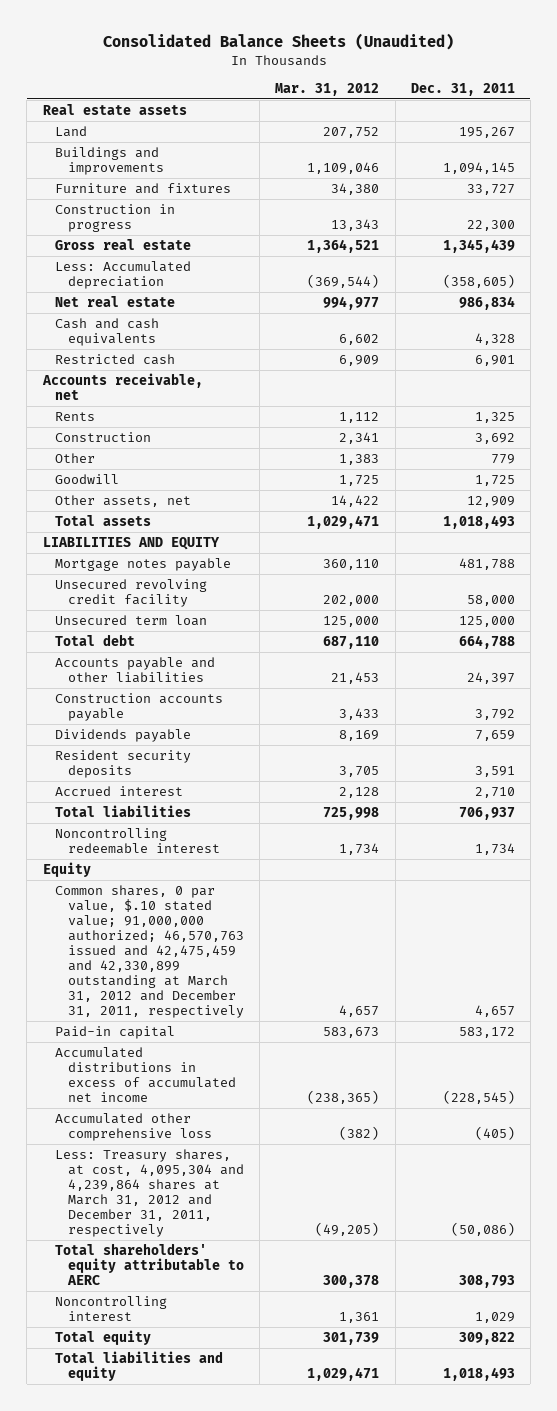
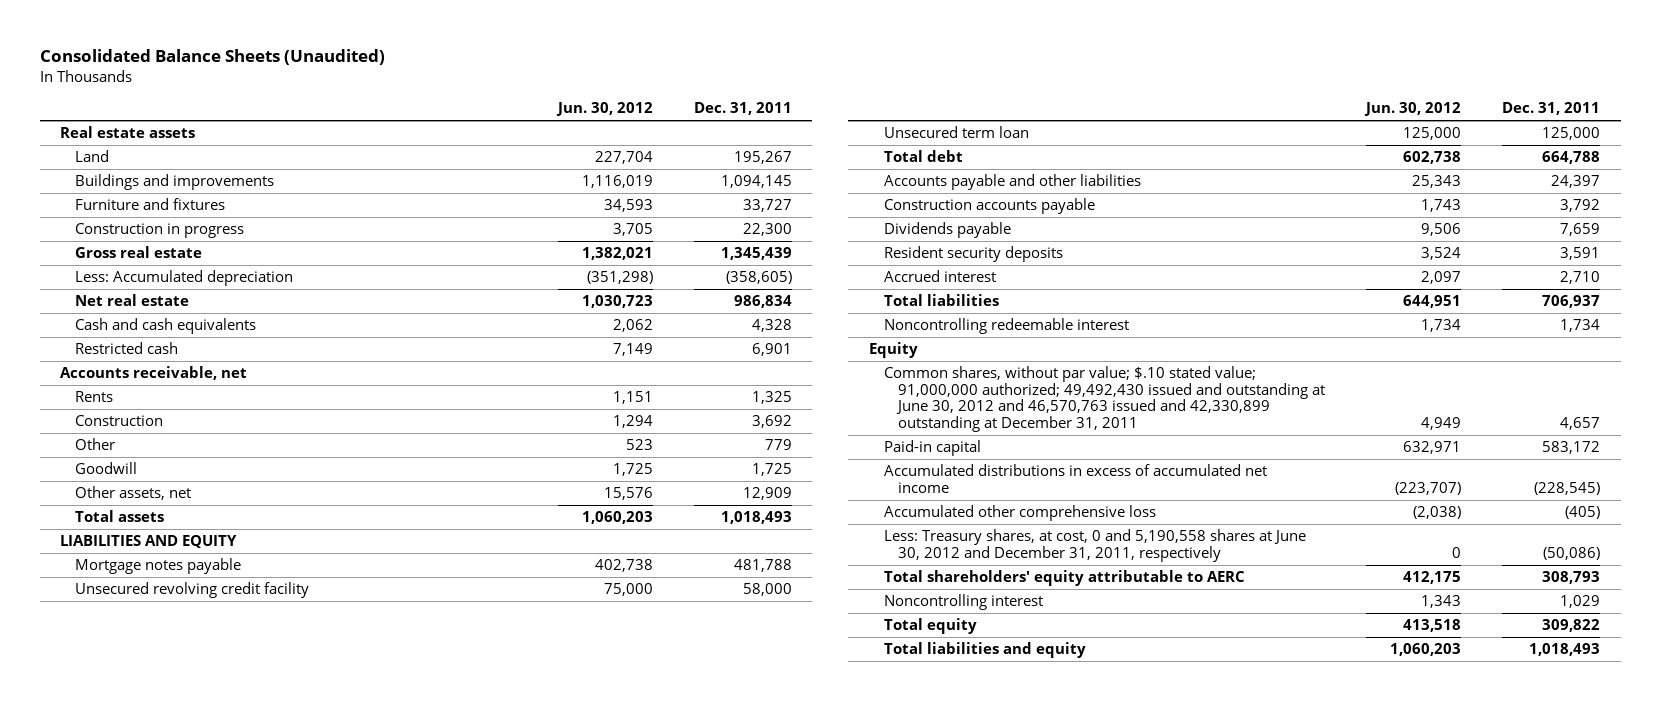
[275,82,380,96] Mar. 31, 2012 -> none
none -> [555,102,653,117] Jun. 30, 2012
[55,884,245,1019] Common shares, 0 par value, $.10 stated value; 91,000,000 authorized; 46,570,763 issued and 42,475,459 and 42,330,899 outstanding at March 31, 2012 and December 31, 2011, respectively -> [883,366,1326,433] Common shares, without par value; $.10 stated value; 91,000,000 authorized; 49,492,430 issued and outstanding at June 30, 2012 and 46,570,763 issued and 42,330,899 outstanding at December 31, 2011
[55,1148,245,1238] Less: Treasury shares, at cost, 4,095,304 and 4,239,864 shares at March 31, 2012 and December 31, 2011, respectively -> [883,529,1306,562] Less: Treasury shares, at cost, 0 and 5,190,558 shares at June 30, 2012 and December 31, 2011, respectively

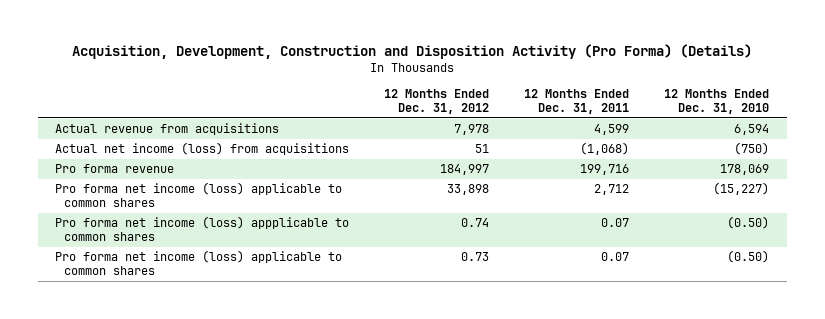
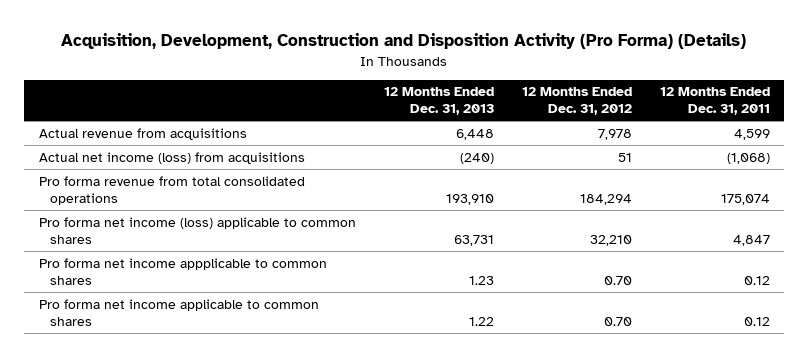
[664,89,770,114] 12 Months Ended Dec. 31, 2010 -> none
none -> [383,87,494,116] 12 Months Ended Dec. 31, 2013
[55,164,175,174] Pro forma revenue -> [38,175,305,205] Pro forma revenue from total consolidated operations
[440,164,490,176] 184,997 -> [579,193,632,205] 184,294
[580,164,630,176] 199,716 -> [721,193,771,205] 175,074
[447,184,490,196] 33,898 -> [589,234,632,246] 32,210
[594,184,630,196] 2,712 -> [733,234,771,246] 4,847
[55,216,350,241] Pro forma net income (loss) appplicable to common shares -> [38,257,327,285] Pro forma net income appplicable to common shares
[461,218,490,228] 0.74 -> [603,275,632,285] 0.70
[601,218,630,228] 0.07 -> [744,275,771,285] 0.12
[55,250,343,275] Pro forma net income (loss) applicable to common shares -> [38,298,319,326] Pro forma net income applicable to common shares
[461,252,490,262] 0.73 -> [603,316,632,326] 0.70
[601,252,630,262] 0.07 -> [744,316,771,326] 0.12

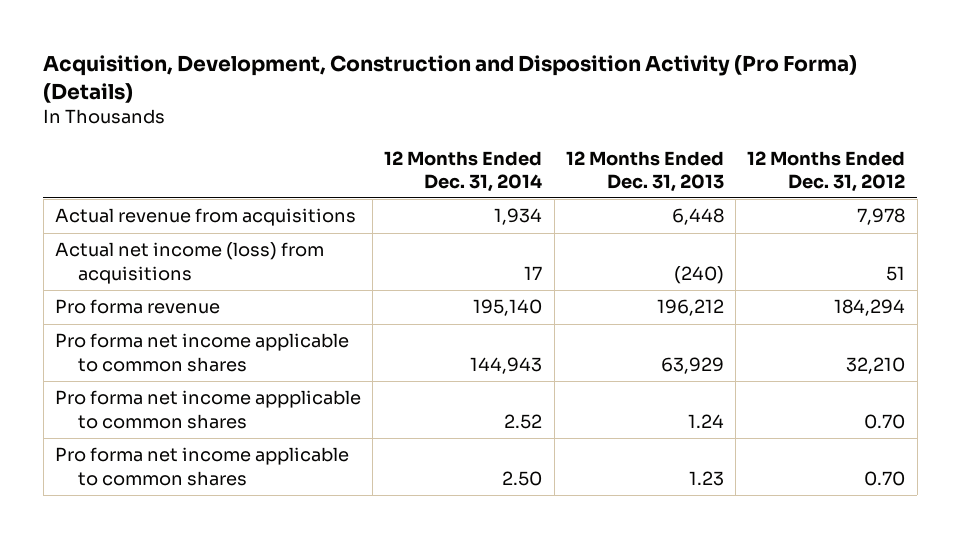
[660,87,771,116] 12 Months Ended Dec. 31, 2011 -> none
none -> [384,150,543,192] 12 Months Ended Dec. 31, 2014
[38,175,305,205] Pro forma revenue from total consolidated operations -> [54,299,220,315] Pro forma revenue
[445,193,494,205] 193,910 -> [656,299,724,317] 196,212
[38,216,356,244] Pro forma net income (loss) applicable to common shares -> [54,333,349,372] Pro forma net income applicable to common shares
[453,234,494,246] 63,731 -> [660,356,724,374] 63,929
[468,275,494,285] 1.23 -> [687,413,724,428] 1.24
[468,316,494,326] 1.22 -> [688,470,724,486] 1.23

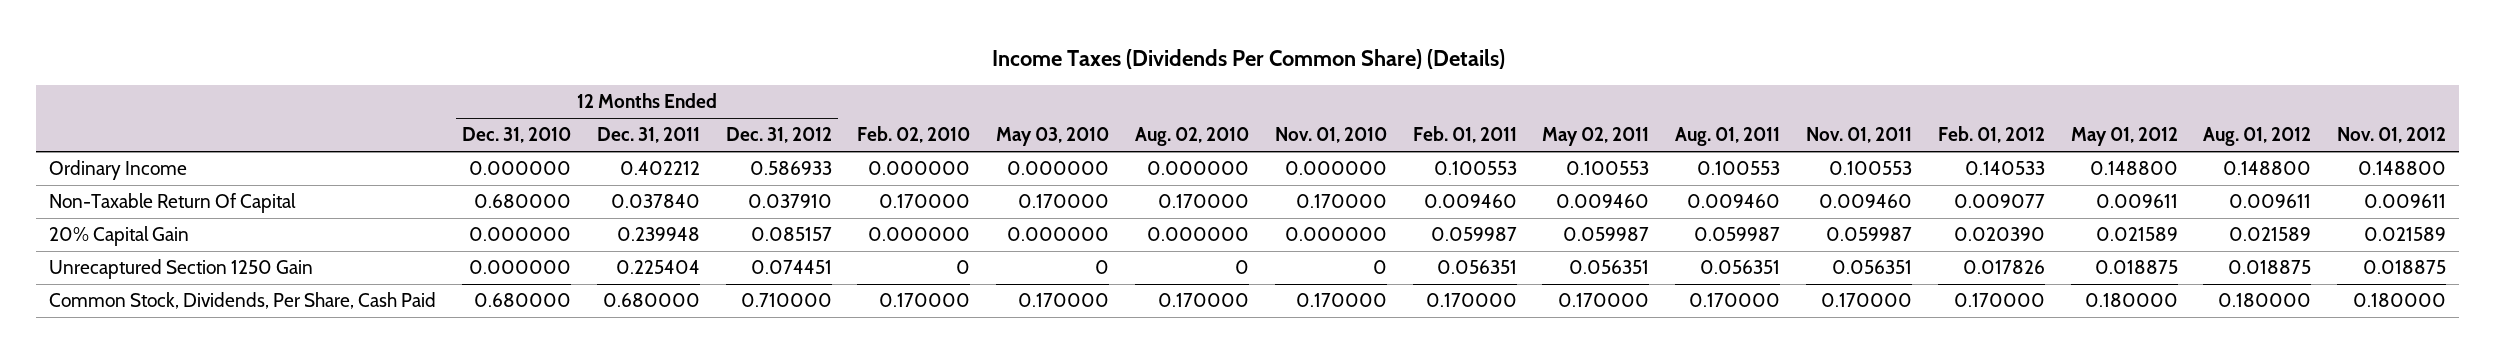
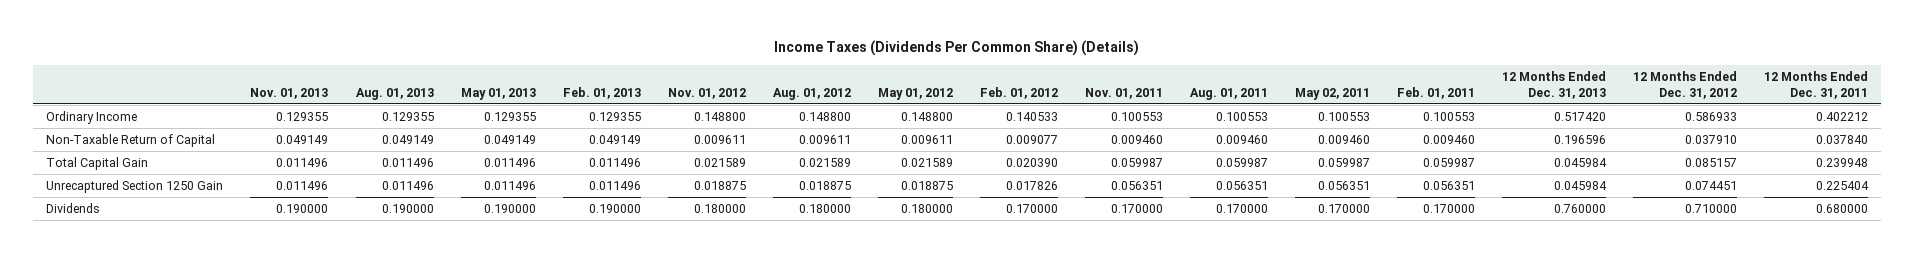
[462,127,572,144] Dec. 31, 2010 -> none
[857,126,971,144] Feb. 02, 2010 -> none
[996,127,1110,147] May 03, 2010 -> none
[1134,127,1249,147] Aug. 02, 2010 -> none
[1274,127,1387,144] Nov. 01, 2010 -> none
none -> [250,87,329,99] Nov. 01, 2013
none -> [355,87,434,100] Aug. 01, 2013
none -> [460,87,536,100] May 01, 2013
none -> [562,86,641,99] Feb. 01, 2013
none -> [1501,70,1606,99] 12 Months Ended Dec. 31, 2013
[49,193,297,214] Non-Taxable Return Of Capital -> [46,134,216,148] Non-Taxable Return of Capital
[49,226,190,247] 20% Capital Gain -> [46,157,149,171] Total Capital Gain
[49,292,437,310] Common Stock, Dividends, Per Share, Cash Paid -> [46,203,101,214] Dividends

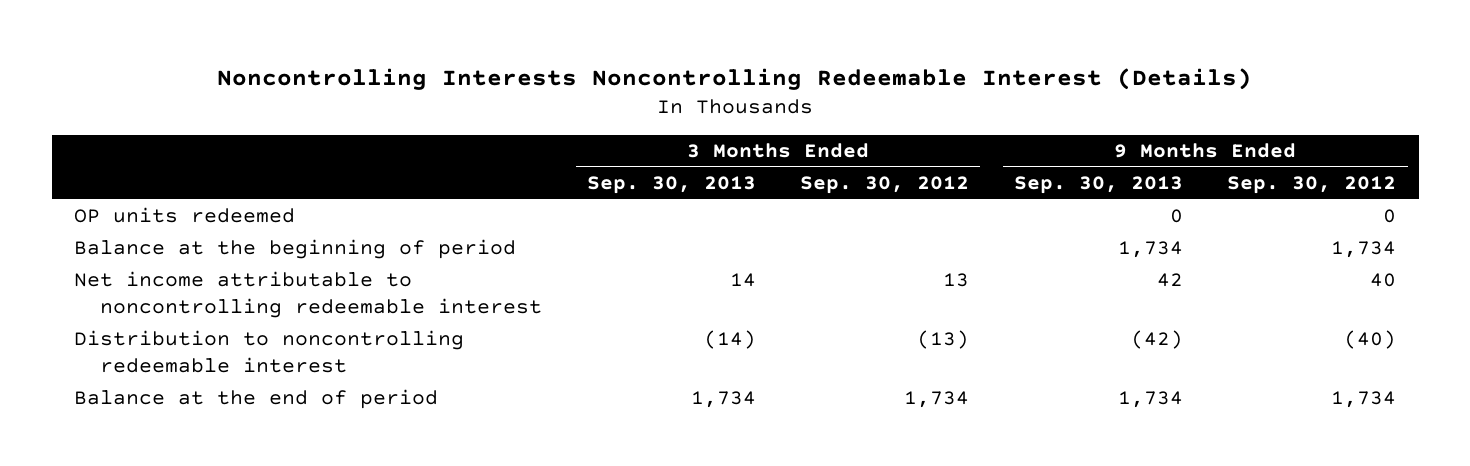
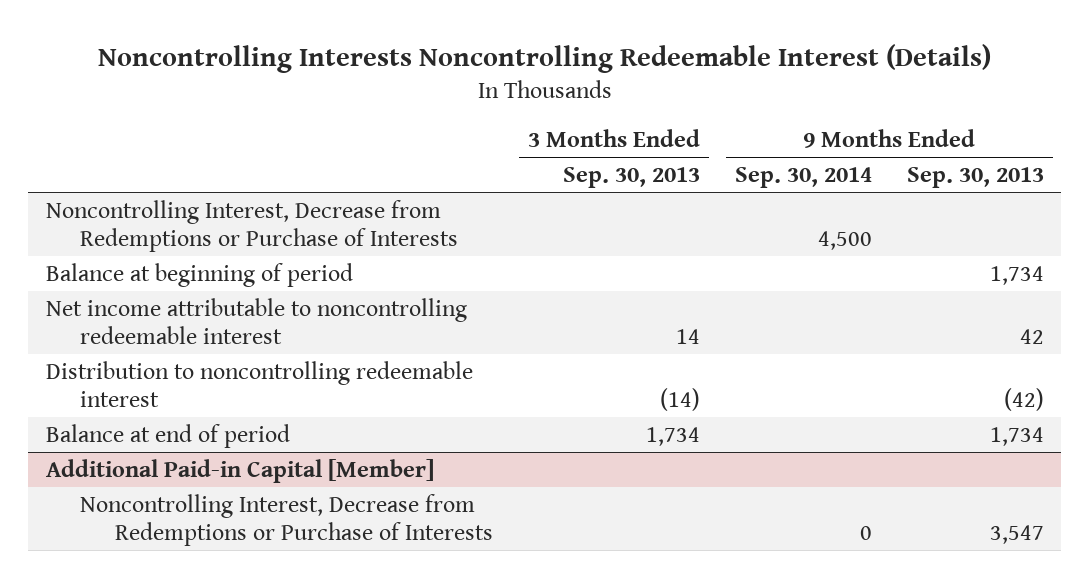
[800,176,970,195] Sep. 30, 2012 -> none
[1227,176,1397,195] Sep. 30, 2012 -> none
none -> [734,167,872,189] Sep. 30, 2014
[73,207,295,224] OP units redeemed -> none
none -> [45,199,459,252] Noncontrolling Interest, Decrease from Redemptions or Purchase of Interests
[73,239,516,260] Balance at the beginning of period -> [45,262,353,287] Balance at beginning of period
[73,389,438,410] Balance at the end of period -> [45,423,290,448] Balance at end of period
none -> [45,458,434,483] Additional Paid-in Capital [Member]
none -> [80,493,493,546] Noncontrolling Interest, Decrease from Redemptions or Purchase of Interests

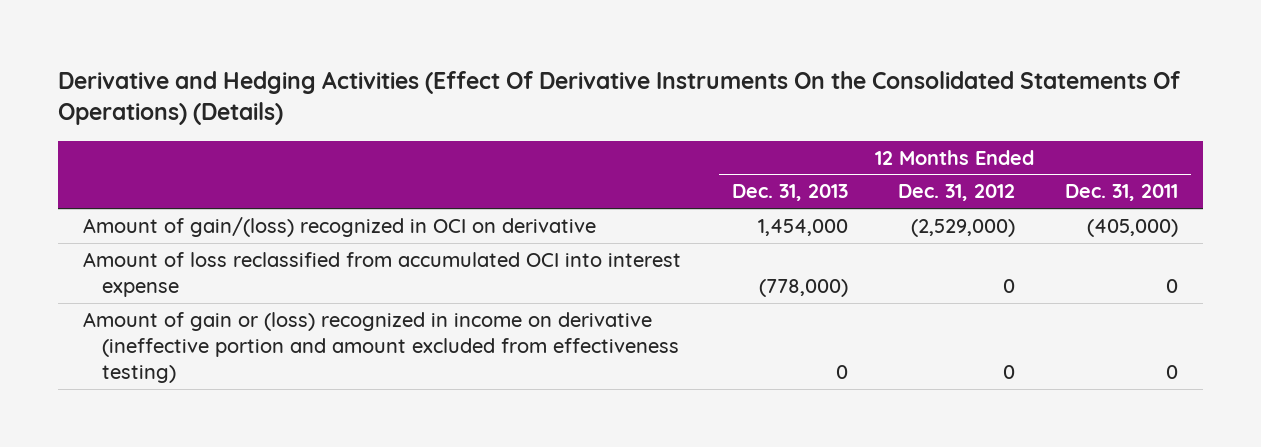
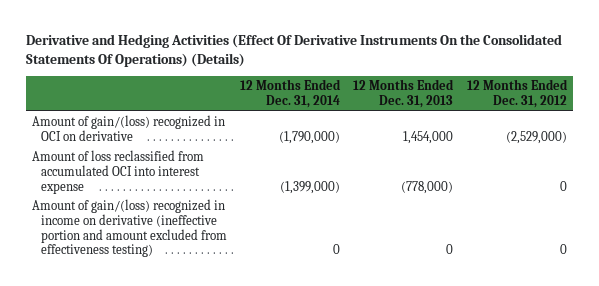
[1065,184,1179,202] Dec. 31, 2011 -> none
none -> [240,79,342,109] 12 Months Ended Dec. 31, 2014
[83,312,680,383] Amount of gain or (loss) recognized in income on derivative (ineffective portion and amount excluded from effectiveness testing) -> [32,199,227,258] Amount of gain/(loss) recognized in income on derivative (ineffective portion and amount excluded from effectiveness testing)

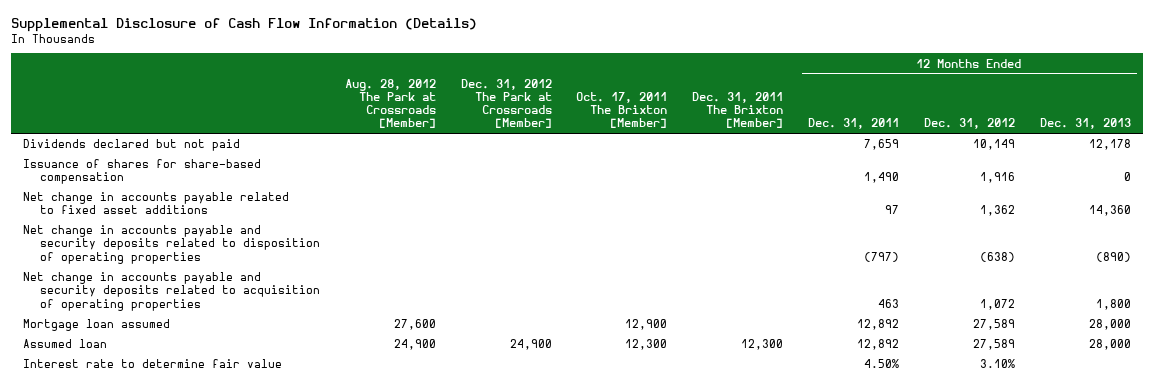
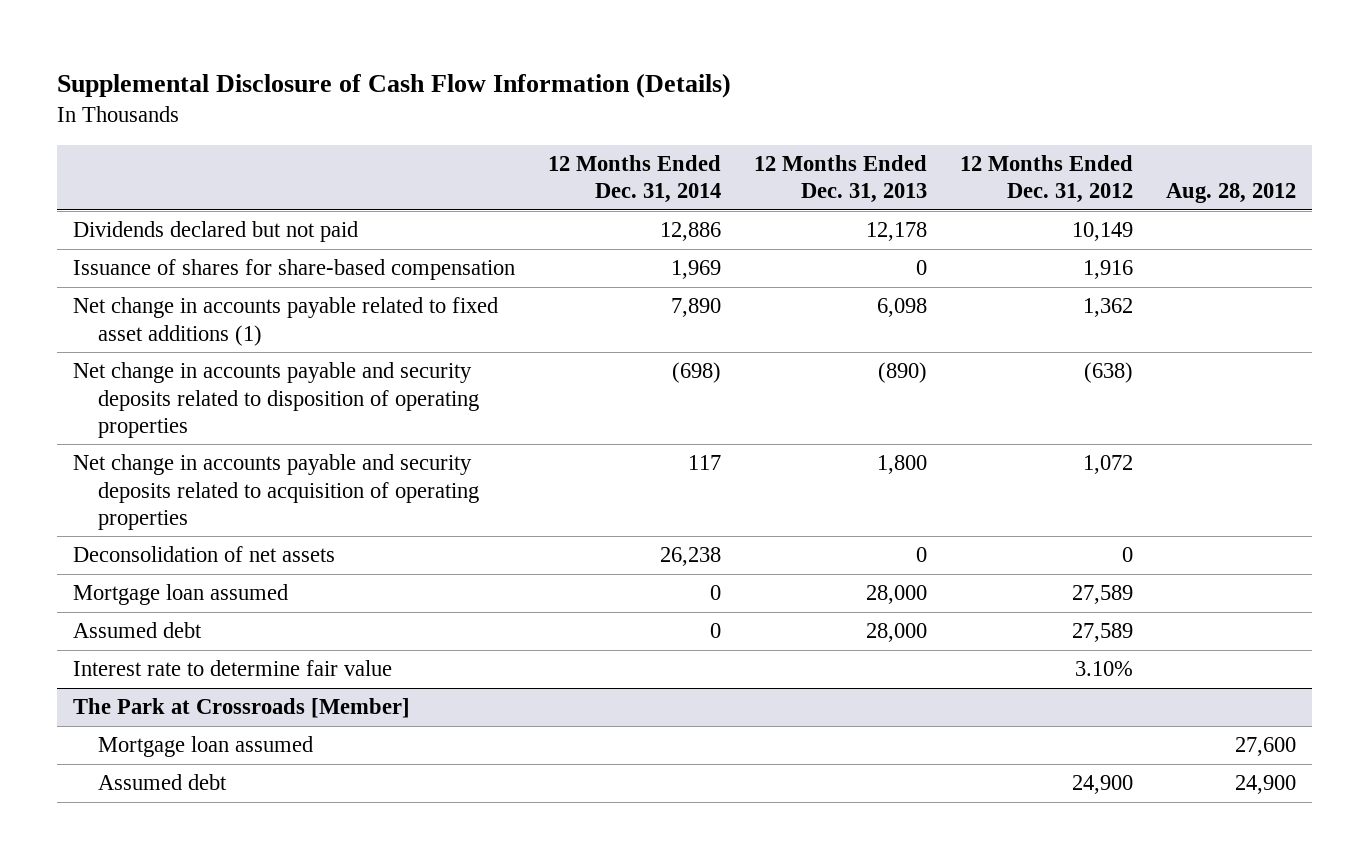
[344,79,436,129] Aug. 28, 2012 The Park at Crossroads [Member] -> none
[460,79,552,129] Dec. 31, 2012 The Park at Crossroads [Member] -> none
[576,92,668,129] Oct. 17, 2011 The Brixton [Member] -> none
[692,92,784,129] Dec. 31, 2011 The Brixton [Member] -> none
[807,118,899,130] Dec. 31, 2011 -> none
none -> [548,154,722,204] 12 Months Ended Dec. 31, 2014
none -> [1165,183,1296,204] Aug. 28, 2012
[23,192,290,215] Net change in accounts payable related to fixed asset additions -> [73,297,499,346] Net change in accounts payable related to fixed asset additions (1)
[1088,205,1131,217] 14,360 -> [877,298,928,318] 6,098
none -> [73,546,336,563] Deconsolidation of net assets
[23,339,108,349] Assumed loan -> [73,622,203,639] Assumed debt
none -> [73,698,411,719] The Park at Crossroads [Member]
none -> [98,736,314,758] Mortgage loan assumed
none -> [98,774,228,791] Assumed debt

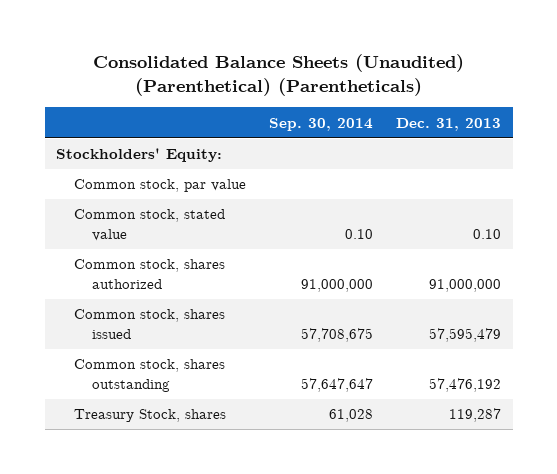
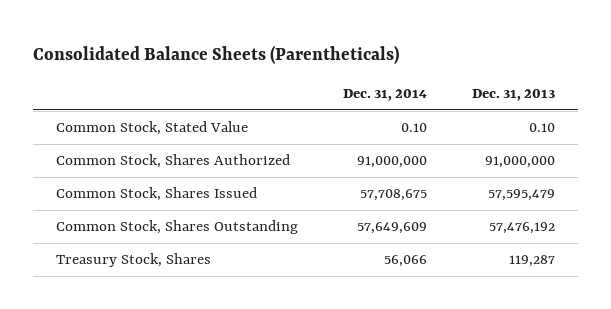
[92,54,464,97] Consolidated Balance Sheets (Unaudited) (Parenthetical) (Parentheticals) -> [33,44,400,64] Consolidated Balance Sheets (Parentheticals)
[269,117,374,131] Sep. 30, 2014 -> none
none -> [343,89,428,102] Dec. 31, 2014
[56,148,223,163] Stockholders' Equity: -> none
[74,179,247,193] Common stock, par value -> none
[74,209,226,241] Common stock, stated value -> [55,121,248,136] Common Stock, Stated Value
[74,259,226,289] Common stock, shares authorized -> [55,154,290,169] Common Stock, Shares Authorized
[74,309,226,339] Common stock, shares issued -> [55,187,257,202] Common Stock, Shares Issued
[74,359,226,392] Common stock, shares outstanding -> [55,220,298,235] Common Stock, Shares Outstanding
[74,409,227,423] Treasury Stock, shares -> [55,253,211,268] Treasury Stock, Shares

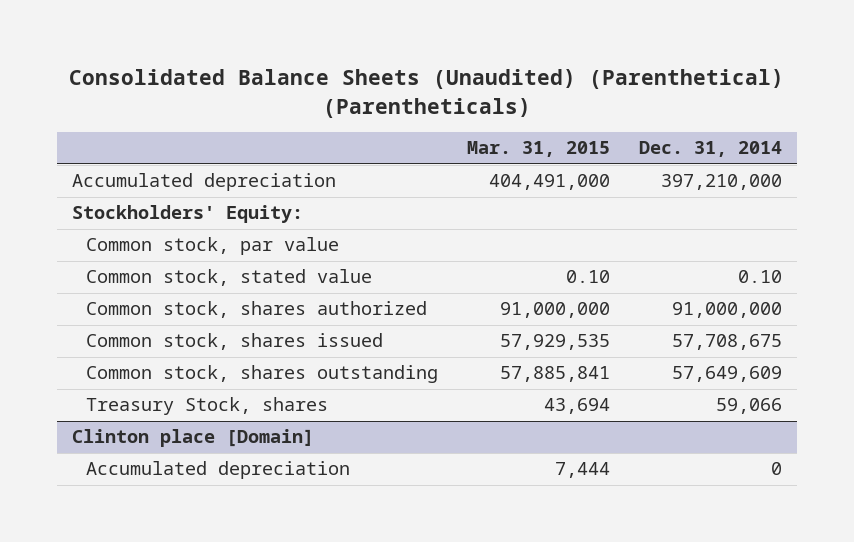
[33,44,400,64] Consolidated Balance Sheets (Parentheticals) -> [68,69,784,118] Consolidated Balance Sheets (Unaudited) (Parenthetical) (Parentheticals)
[472,89,556,102] Dec. 31, 2013 -> none
none -> [467,141,611,158] Mar. 31, 2015
none -> [71,173,336,192] Accumulated depreciation
none -> [71,205,303,224] Stockholders' Equity:
none -> [86,237,340,256] Common stock, par value
[55,121,248,136] Common Stock, Stated Value -> [86,269,373,287] Common stock, stated value
[55,154,290,169] Common Stock, Shares Authorized -> [86,301,428,319] Common stock, shares authorized
[55,187,257,202] Common Stock, Shares Issued -> [86,333,384,351] Common stock, shares issued
[55,220,298,235] Common Stock, Shares Outstanding -> [86,365,439,384] Common stock, shares outstanding
[55,253,211,268] Treasury Stock, Shares -> [86,397,329,416] Treasury Stock, shares
[384,255,428,268] 56,066 -> [716,398,783,415] 59,066
none -> [71,429,314,448] Clinton place [Domain]
none -> [86,461,351,480] Accumulated depreciation

